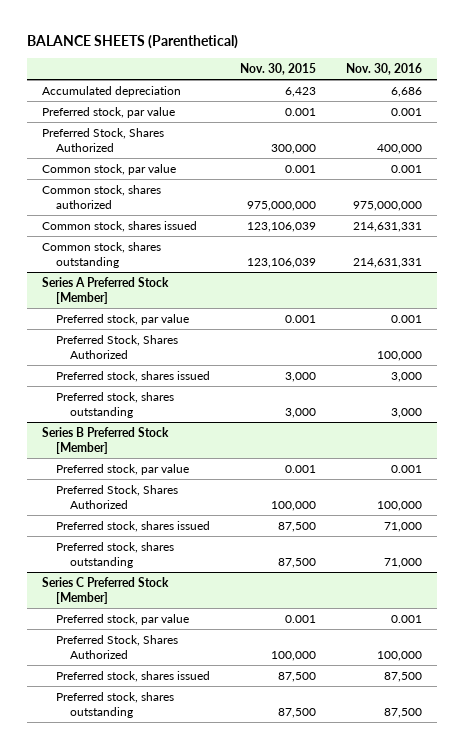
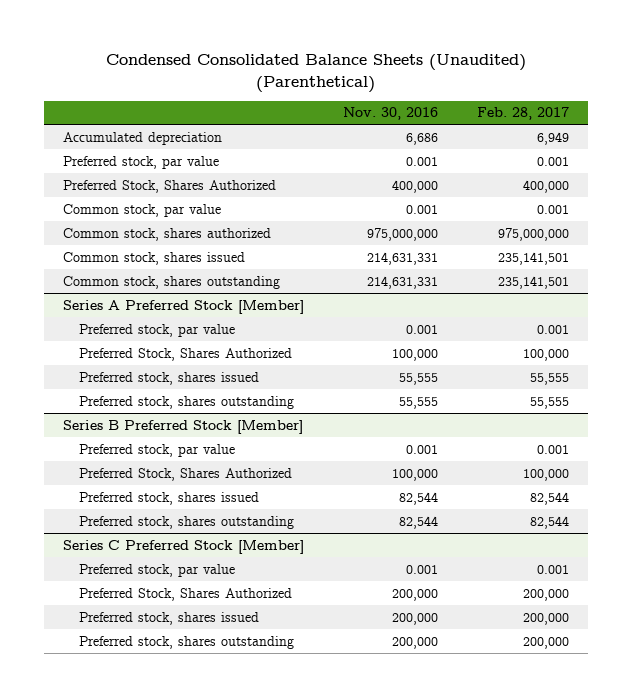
[27,35,239,50] BALANCE SHEETS (Parenthetical) -> [105,54,526,93] Condensed Consolidated Balance Sheets (Unaudited) (Parenthetical)
[240,63,317,76] Nov. 30, 2015 -> none
none -> [476,107,569,121] Feb. 28, 2017
[391,371,423,382] 3,000 -> [398,372,438,385] 55,555
[391,407,423,418] 3,000 -> [398,396,438,409] 55,555
[384,521,423,532] 71,000 -> [398,491,438,505] 82,544
[384,557,423,568] 71,000 -> [398,515,438,529] 82,544
[377,650,423,661] 100,000 -> [391,588,438,601] 200,000
[384,671,423,682] 87,500 -> [391,612,438,625] 200,000
[384,707,423,718] 87,500 -> [391,636,438,649] 200,000

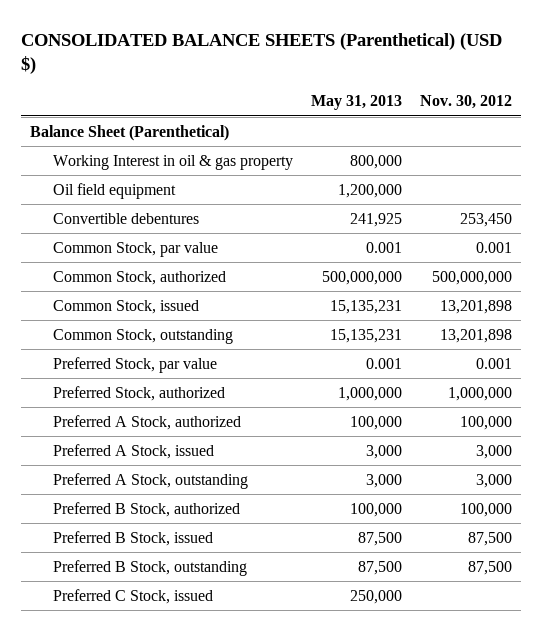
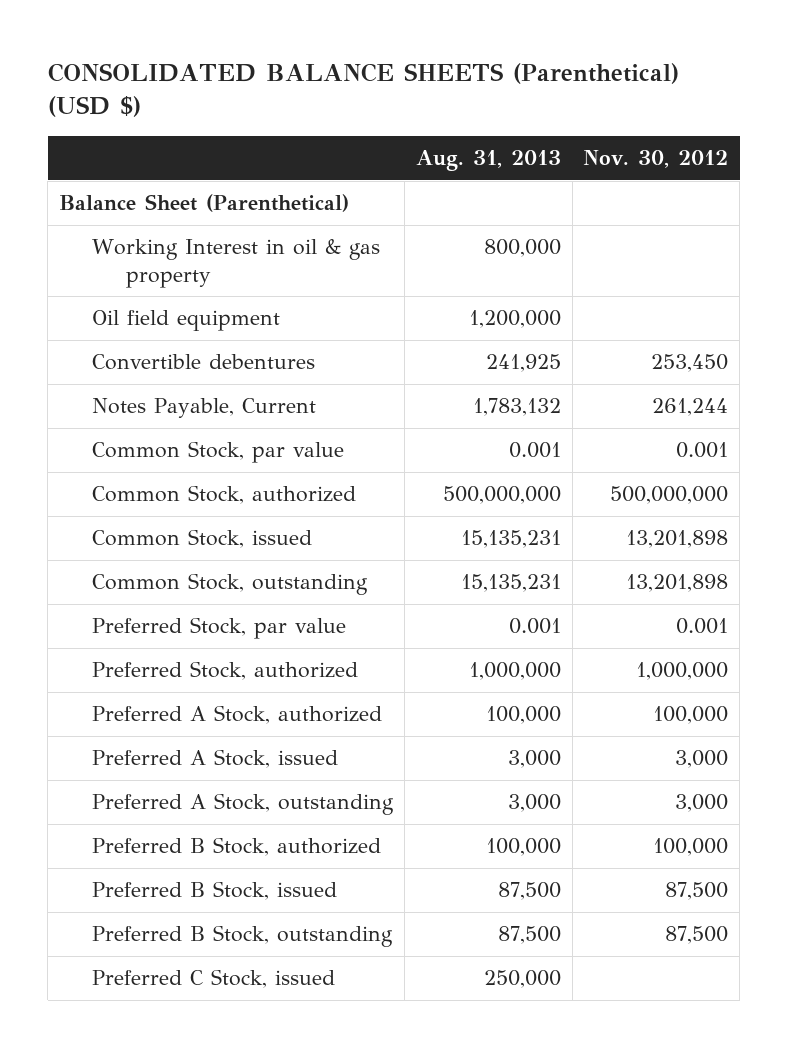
[311,94,403,110] May 31, 2013 -> none
none -> [415,150,561,172] Aug. 31, 2013
none -> [92,398,317,419] Notes Payable, Current

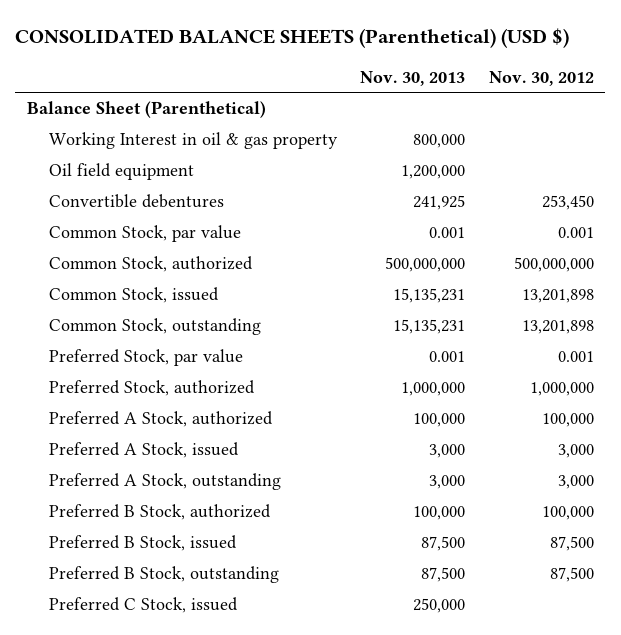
[415,150,561,172] Aug. 31, 2013 -> none
none -> [360,70,466,86] Nov. 30, 2013
[92,398,317,419] Notes Payable, Current -> none

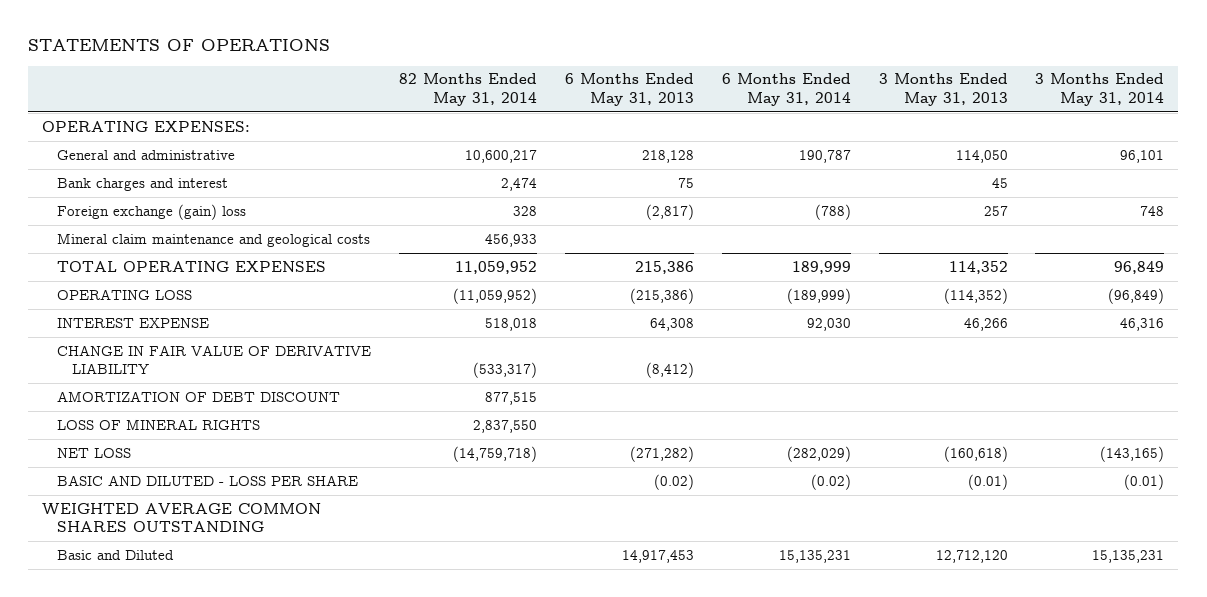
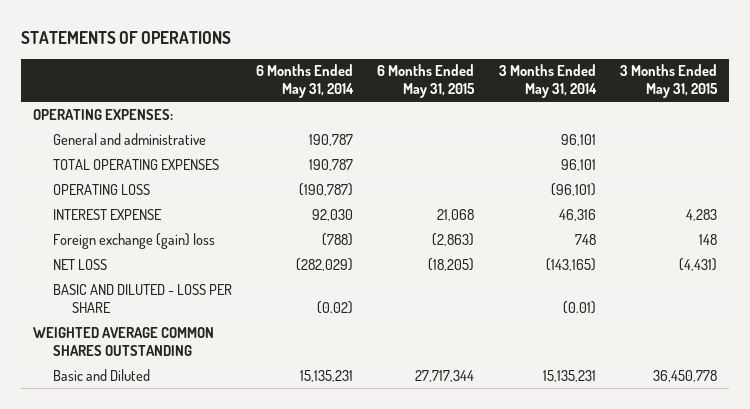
[399,73,538,106] 82 Months Ended May 31, 2014 -> none
[565,73,695,106] 6 Months Ended May 31, 2013 -> none
[878,73,1008,106] 3 Months Ended May 31, 2013 -> none
none -> [377,64,476,99] 6 Months Ended May 31, 2015
none -> [619,64,718,99] 3 Months Ended May 31, 2015
[57,177,229,191] Bank charges and interest -> none
[57,232,371,247] Mineral claim maintenance and geological costs -> none
[791,260,851,274] 189,999 -> [308,158,353,171] 190,787
[1114,260,1165,274] 96,849 -> [560,158,596,171] 96,101
[786,287,851,304] (189,999) -> [298,182,353,196] (190,787)
[1108,287,1165,304] (96,849) -> [550,182,596,196] (96,101)
[57,344,372,375] CHANGE IN FAIR VALUE OF DERIVATIVE LIABILITY -> none
[57,390,341,402] AMORTIZATION OF DEBT DISCOUNT -> none
[57,418,261,430] LOSS OF MINERAL RIGHTS -> none
[57,203,247,220] Foreign exchange (gain) loss -> [52,232,215,249] Foreign exchange (gain) loss

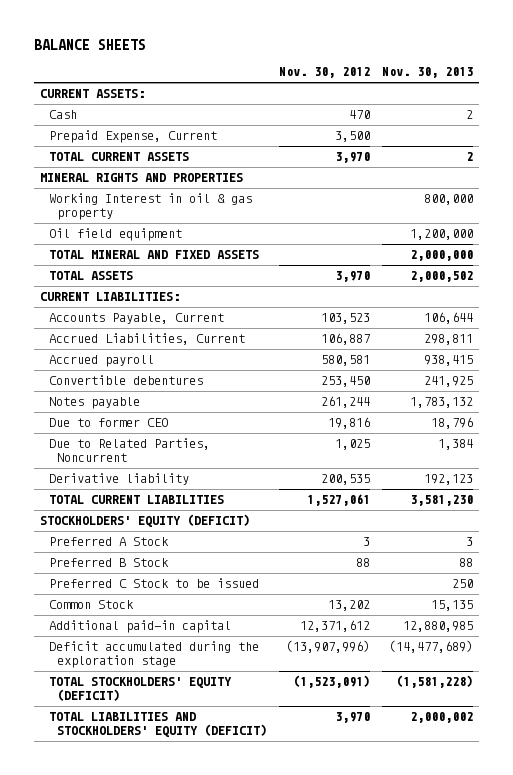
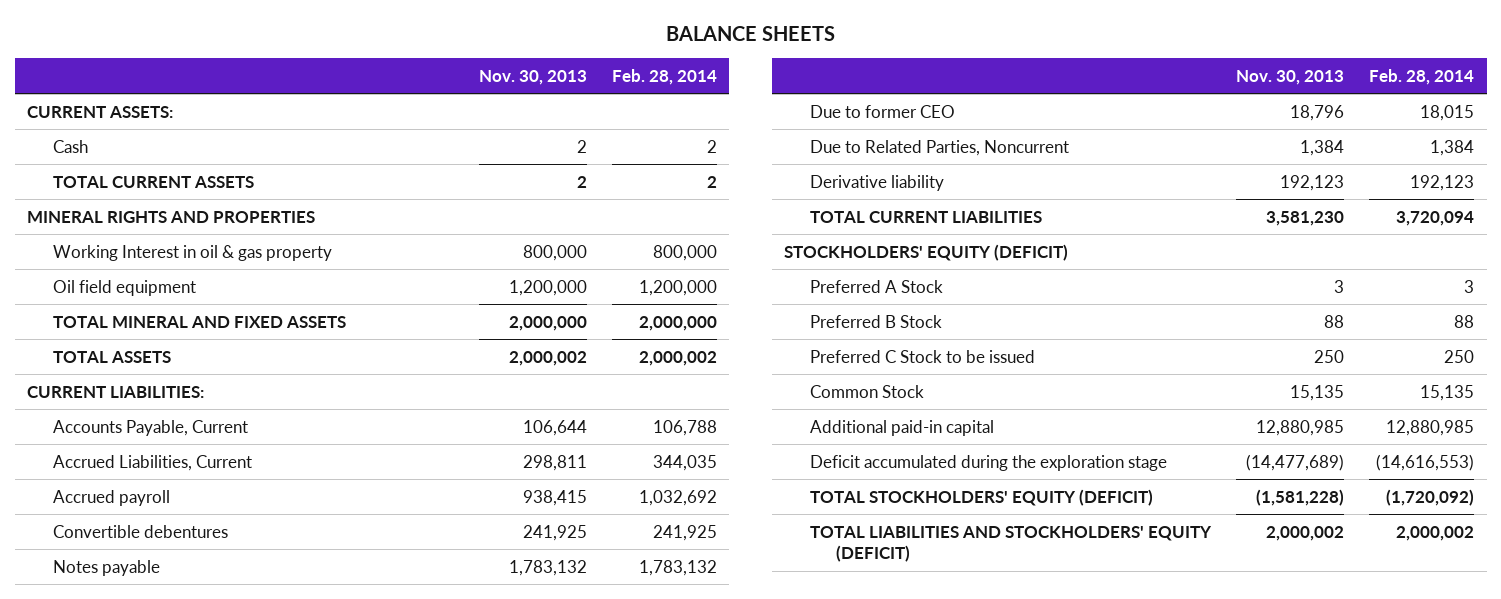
[279,67,371,79] Nov. 30, 2012 -> none
none -> [611,68,717,85] Feb. 28, 2014
[48,130,217,144] Prepaid Expense, Current -> none
[410,271,474,283] 2,000,502 -> [508,350,587,366] 2,000,002

